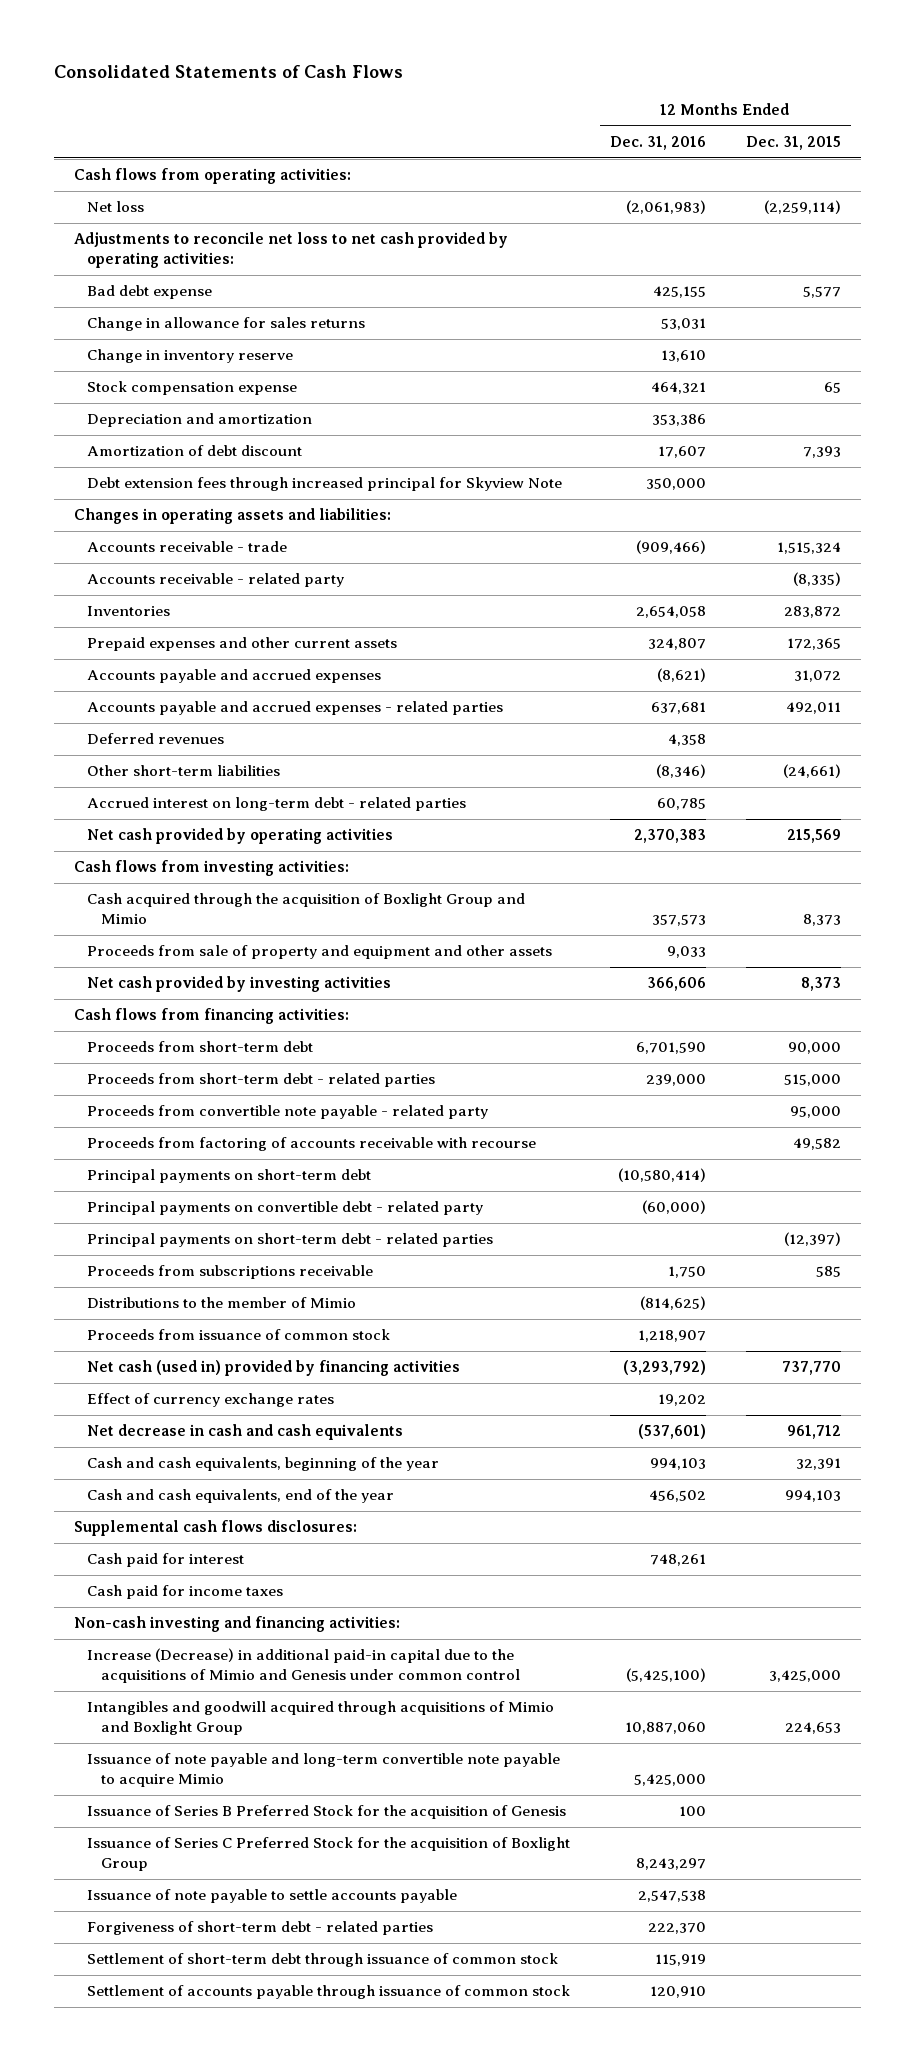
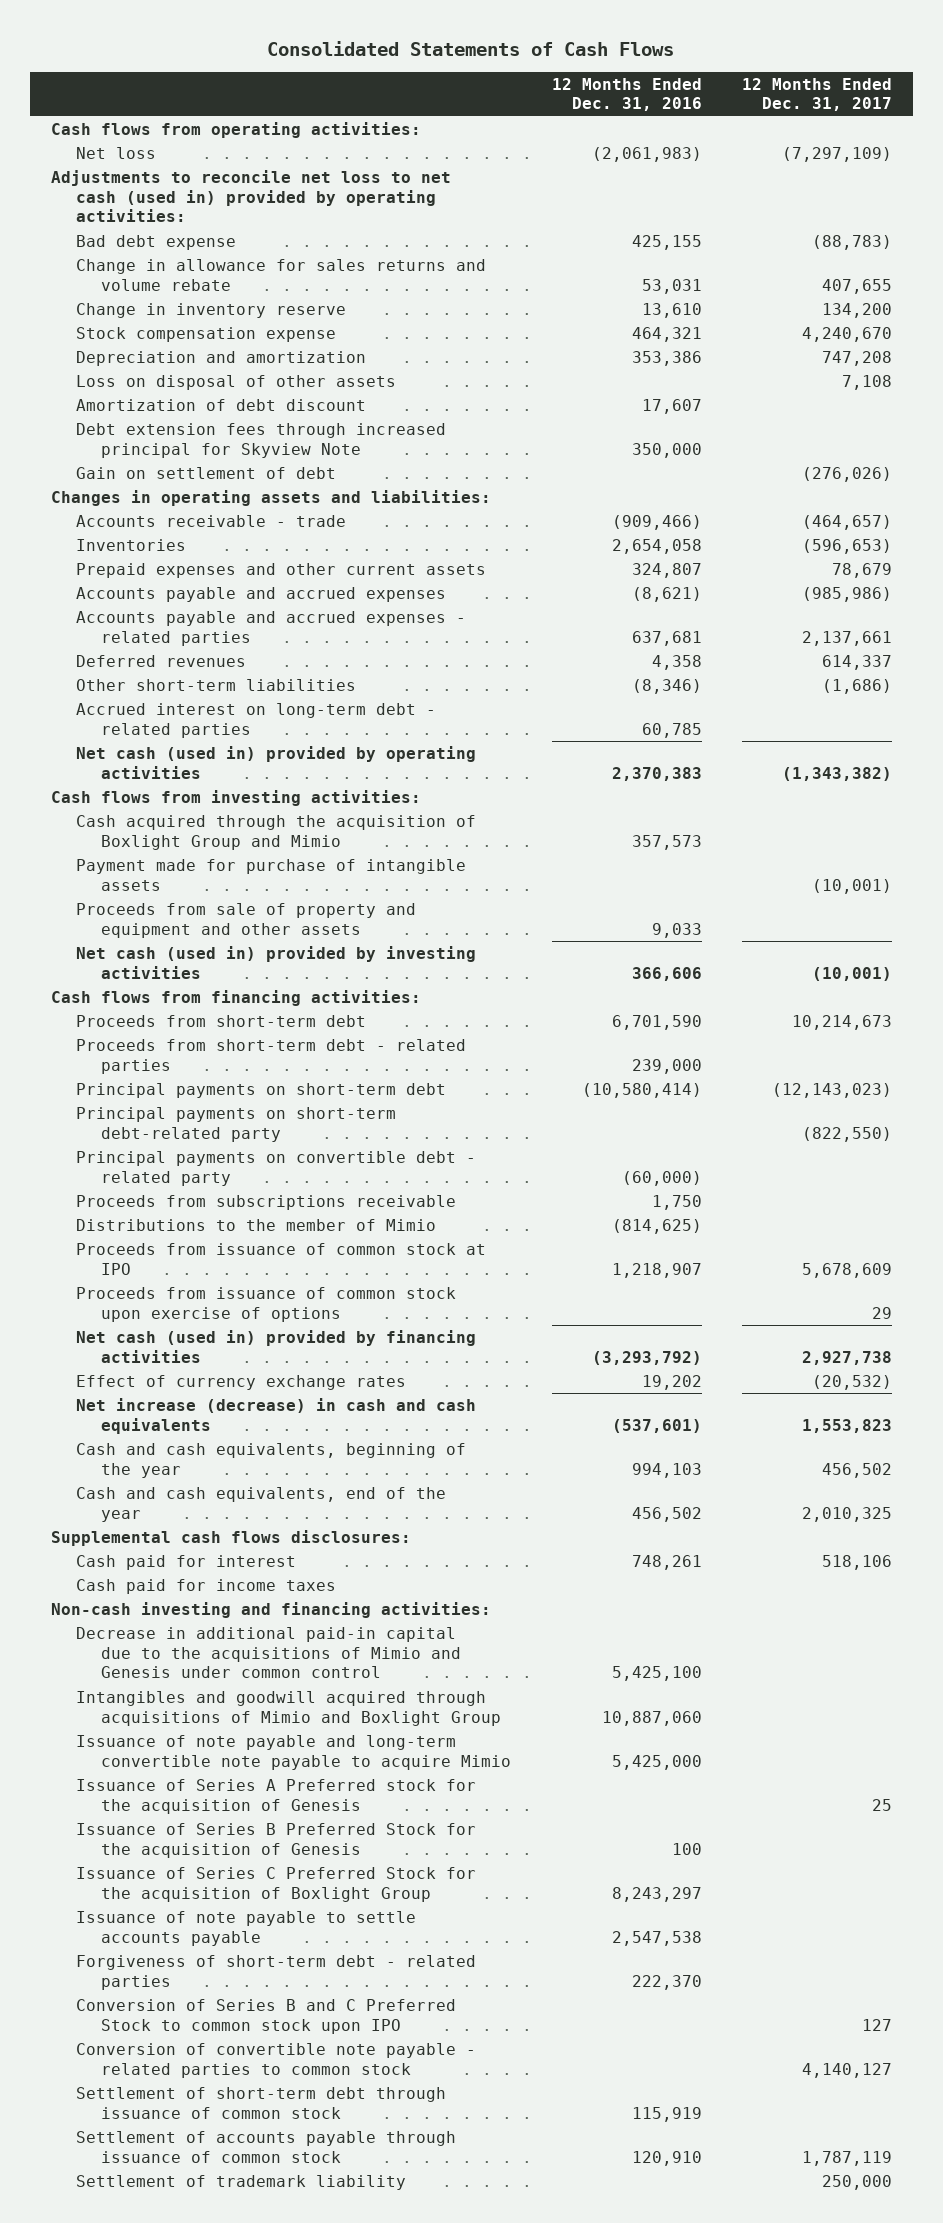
[745,135,841,150] Dec. 31, 2015 -> none
none -> [742,77,893,112] 12 Months Ended Dec. 31, 2017
[73,232,508,269] Adjustments to reconcile net loss to net cash provided by operating activities: -> [50,170,451,223] Adjustments to reconcile net loss to net cash (used in) provided by operating activities:
[87,317,366,332] Change in allowance for sales returns -> [75,259,486,291] Change in allowance for sales returns and volume rebate
none -> [75,375,396,391] Loss on disposal of other assets
none -> [75,467,336,480] Gain on settlement of debt
[87,573,345,588] Accounts receivable - related party -> none
[87,828,394,845] Net cash provided by operating activities -> [75,746,476,779] Net cash (used in) provided by operating activities
none -> [75,859,466,891] Payment made for purchase of intangible assets
[87,976,392,993] Net cash provided by investing activities -> [75,946,476,979] Net cash (used in) provided by investing activities
[87,1105,489,1120] Proceeds from convertible note payable - related party -> none
[87,1137,537,1152] Proceeds from factoring of accounts receivable with recourse -> none
none -> [75,1107,396,1142] Principal payments on short-term debt-related party
[87,1233,494,1248] Principal payments on short-term debt - related parties -> none
[87,1329,391,1341] Proceeds from issuance of common stock -> [75,1243,486,1275] Proceeds from issuance of common stock at IPO
none -> [75,1287,456,1322] Proceeds from issuance of common stock upon exercise of options
[87,1424,404,1441] Net decrease in cash and cash equivalents -> [75,1398,476,1434] Net increase (decrease) in cash and cash equivalents
[87,1648,521,1684] Increase (Decrease) in additional paid-in capital due to the acquisitions of Mimio and Genesis under common control -> [75,1627,462,1679] Decrease in additional paid-in capital due to the acquisitions of Mimio and Genesis under common control
[626,1668,707,1683] (5,425,100) -> [611,1666,702,1682] 5,425,100
none -> [75,1779,476,1814] Issuance of Series A Preferred stock for the acquisition of Genesis
none -> [75,1999,456,2034] Conversion of Series B and C Preferred Stock to common stock upon IPO
none -> [75,2043,476,2078] Conversion of convertible note payable - related parties to common stock
none -> [75,2175,406,2191] Settlement of trademark liability

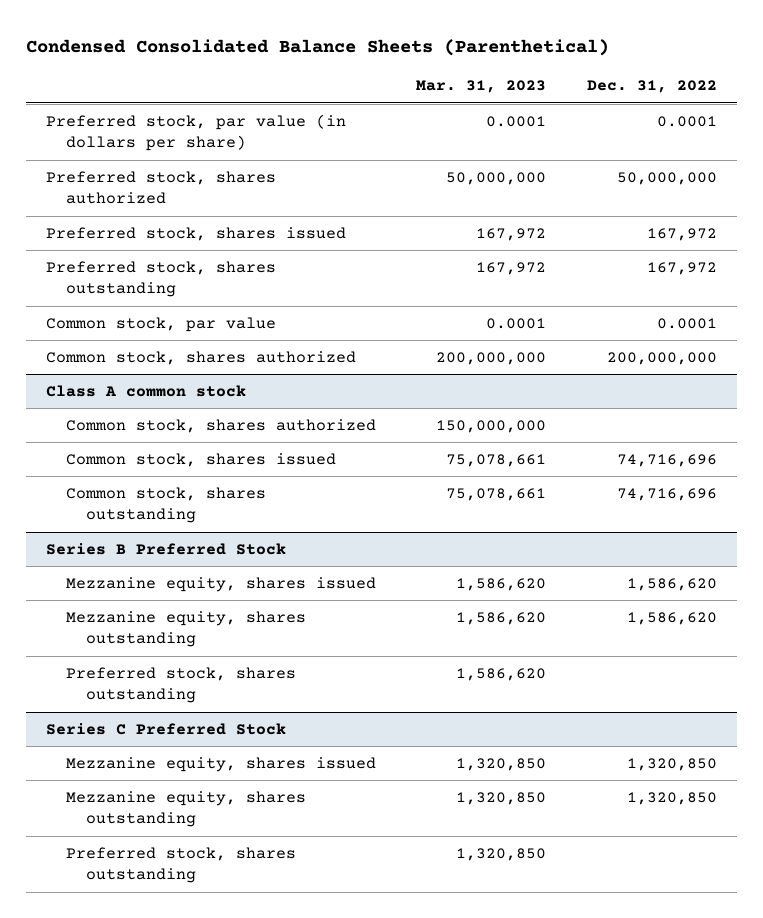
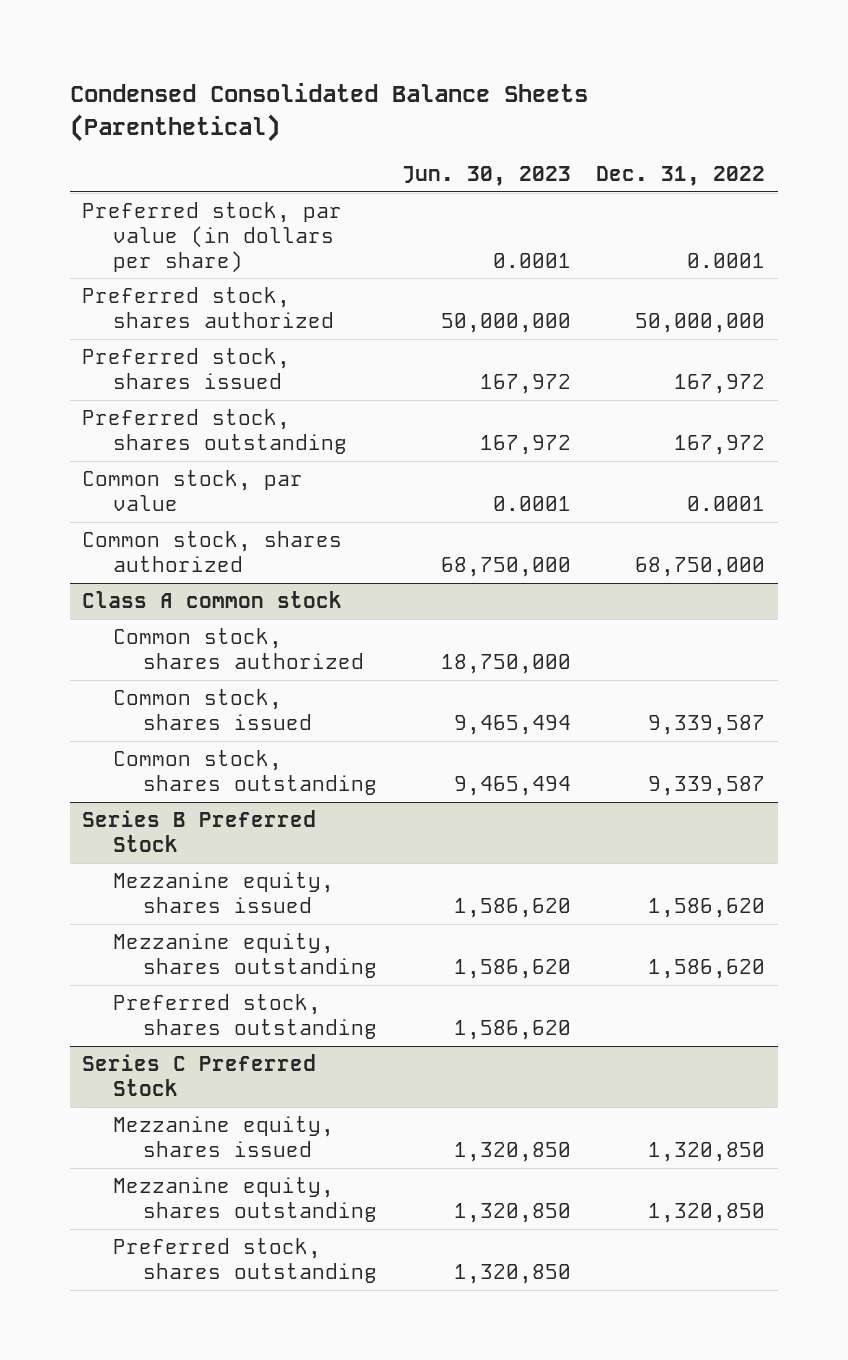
[416,80,547,94] Mar. 31, 2023 -> none
none -> [402,165,572,186] Jun. 30, 2023
[606,351,717,365] 200,000,000 -> [635,557,766,578] 68,750,000
[616,453,717,467] 74,716,696 -> [648,715,766,736] 9,339,587
[616,487,717,501] 74,716,696 -> [648,776,766,797] 9,339,587

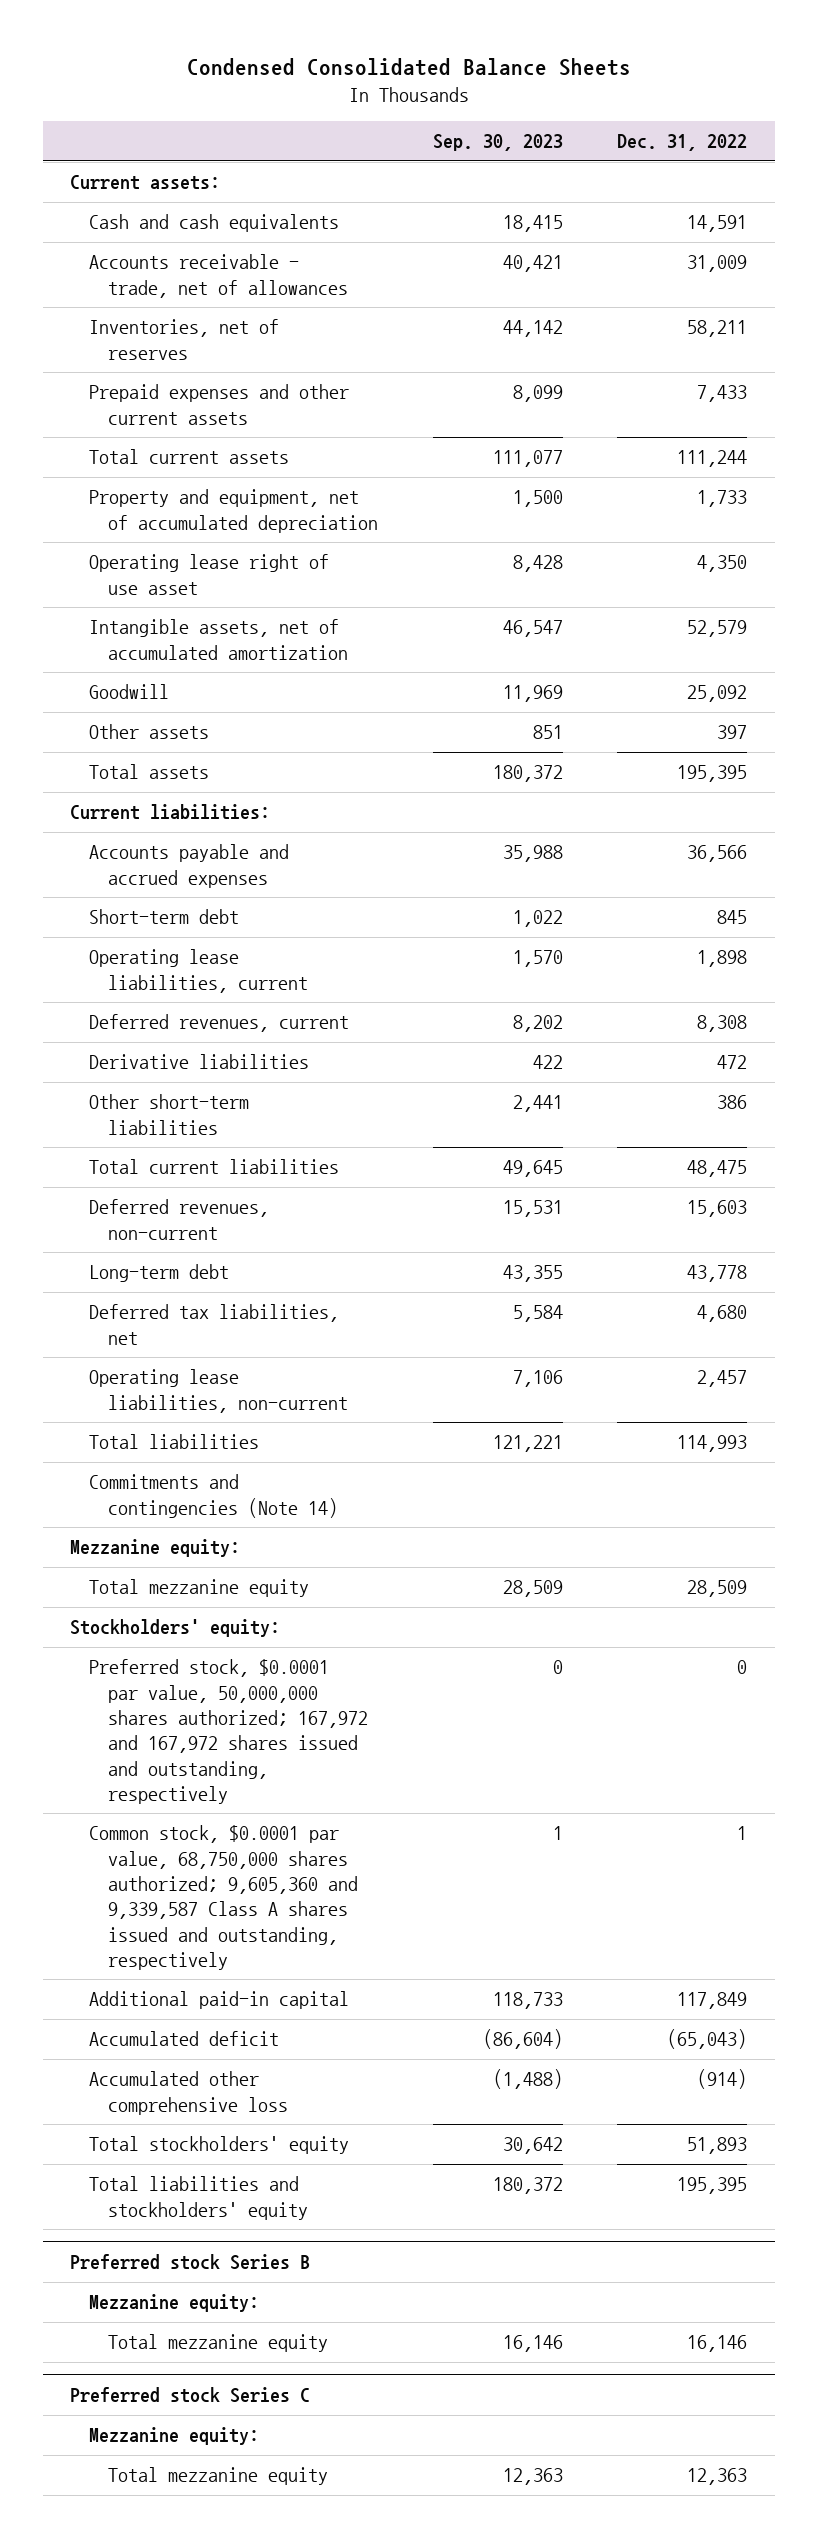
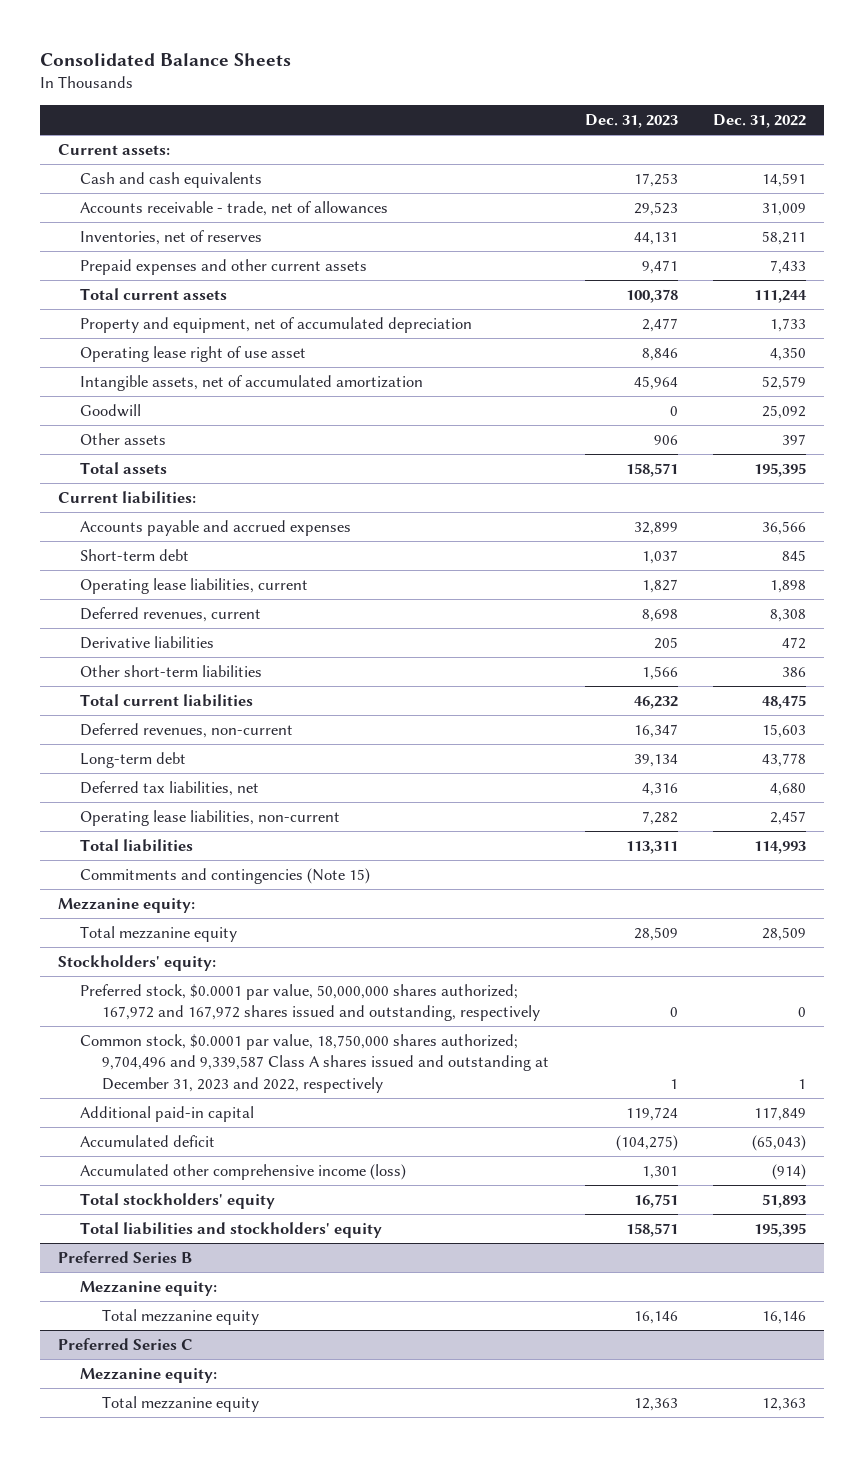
[186,57,631,76] Condensed Consolidated Balance Sheets -> [39,52,291,66] Consolidated Balance Sheets
[432,134,563,152] Sep. 30, 2023 -> none
none -> [584,114,678,129] Dec. 31, 2023
[88,1474,338,1518] Commitments and contingencies (Note 14) -> [79,867,370,884] Commitments and contingencies (Note 15)
[88,1825,358,1970] Common stock, $0.0001 par value, 68,750,000 shares authorized; 9,605,360 and 9,339,587 Class A shares issued and outstanding, respectively -> [79,1033,550,1093] Common stock, $0.0001 par value, 18,750,000 shares authorized; 9,704,496 and 9,339,587 Class A shares issued and outstanding at December 31, 2023 and 2022, respectively
[88,2071,288,2115] Accumulated other comprehensive loss -> [79,1163,406,1180] Accumulated other comprehensive income (loss)
[69,2254,310,2271] Preferred stock Series B -> [57,1250,192,1263] Preferred Series B
[69,2387,310,2404] Preferred stock Series C -> [57,1337,193,1350] Preferred Series C

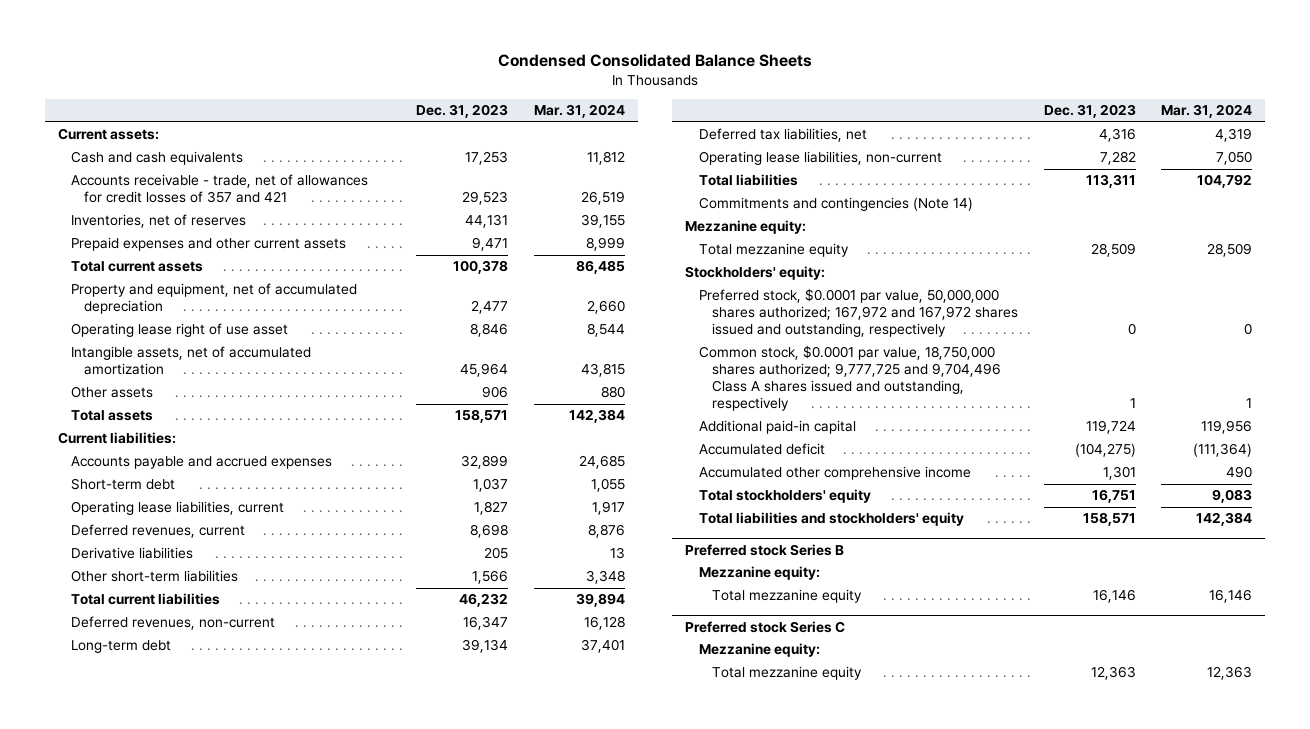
[39,52,291,66] Consolidated Balance Sheets -> [498,54,813,68] Condensed Consolidated Balance Sheets
[713,114,807,129] Dec. 31, 2022 -> none
none -> [533,104,625,119] Mar. 31, 2024
[79,200,388,216] Accounts receivable - trade, net of allowances -> [71,174,369,204] Accounts receivable - trade, net of allowances for credit losses of 357 and 421
[79,403,141,417] Goodwill -> none
[79,867,370,884] Commitments and contingencies (Note 15) -> [698,197,973,212] Commitments and contingencies (Note 14)
[79,1033,550,1093] Common stock, $0.0001 par value, 18,750,000 shares authorized; 9,704,496 and 9,339,587 Class A shares issued and outstanding at December 31, 2023 and 2022, respectively -> [698,345,1001,412] Common stock, $0.0001 par value, 18,750,000 shares authorized; 9,777,725 and 9,704,496 Class A shares issued and outstanding, respectively
[79,1163,406,1180] Accumulated other comprehensive income (loss) -> [698,466,971,481] Accumulated other comprehensive income
[57,1250,192,1263] Preferred Series B -> [685,543,845,556] Preferred stock Series B
[57,1337,193,1350] Preferred Series C -> [685,620,846,633] Preferred stock Series C

